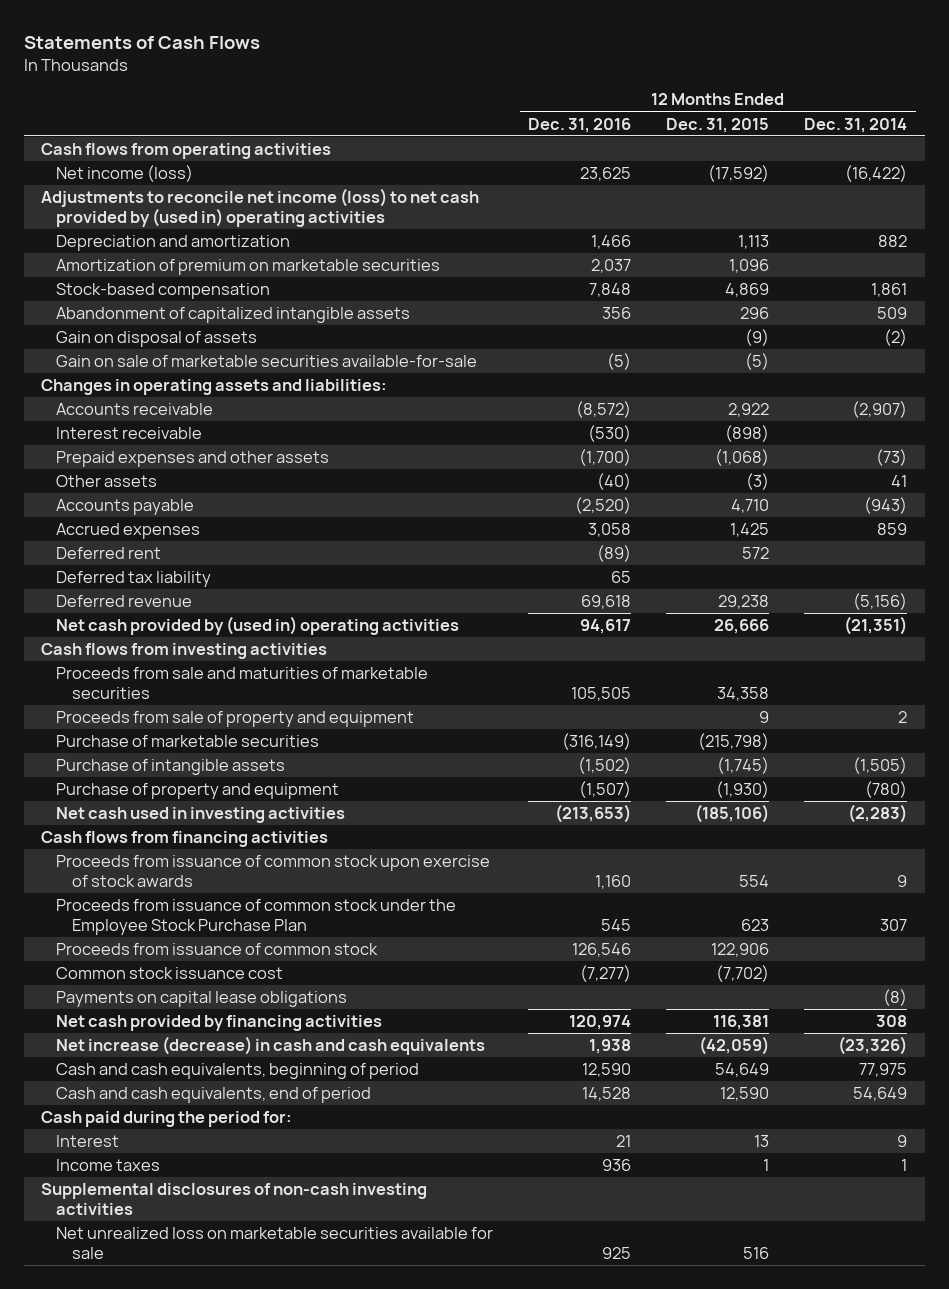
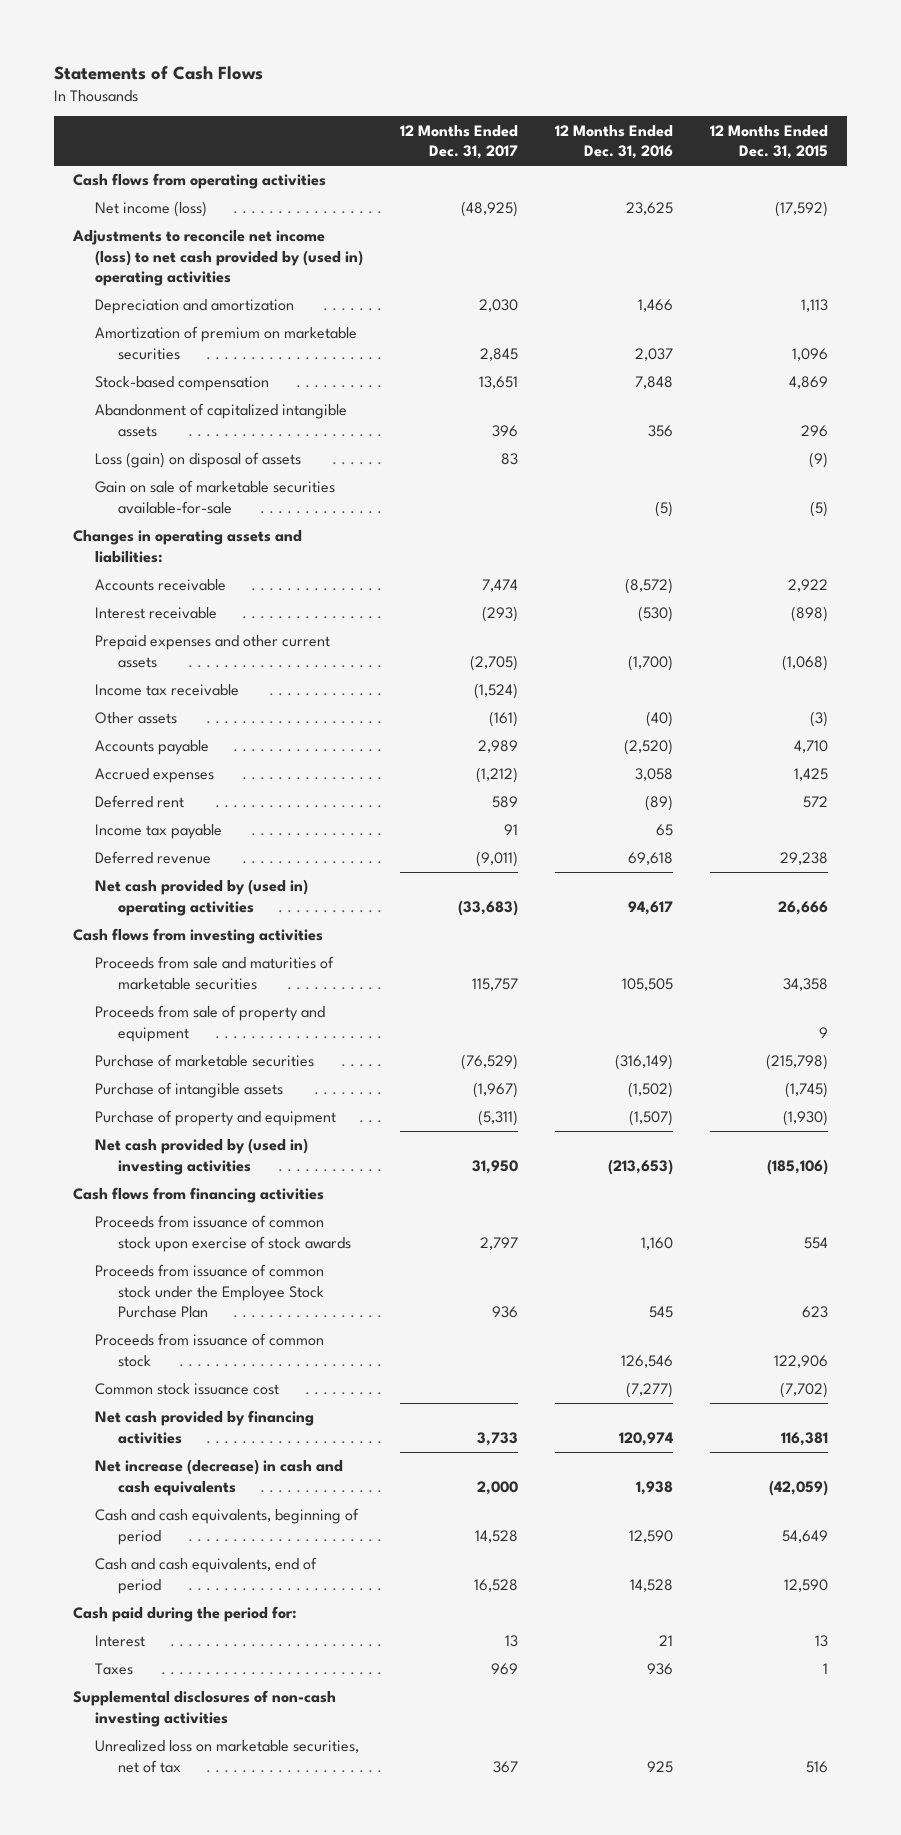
[804,117,908,133] Dec. 31, 2014 -> none
none -> [400,124,519,160] 12 Months Ended Dec. 31, 2017
[56,330,258,347] Gain on disposal of assets -> [95,452,302,469] Loss (gain) on disposal of assets
[56,450,330,467] Prepaid expenses and other assets -> [95,635,331,668] Prepaid expenses and other current assets
none -> [95,684,240,697] Income tax receivable
[56,570,212,587] Deferred tax liability -> none
none -> [95,824,223,840] Income tax payable
[56,806,346,823] Net cash used in investing activities -> [95,1138,309,1175] Net cash provided by (used in) investing activities
[56,990,348,1007] Payments on capital lease obligations -> none
[56,1158,161,1171] Income taxes -> [95,1663,134,1676] Taxes
[56,1226,494,1259] Net unrealized loss on marketable securities available for sale -> [95,1740,360,1773] Unrealized loss on marketable securities, net of tax

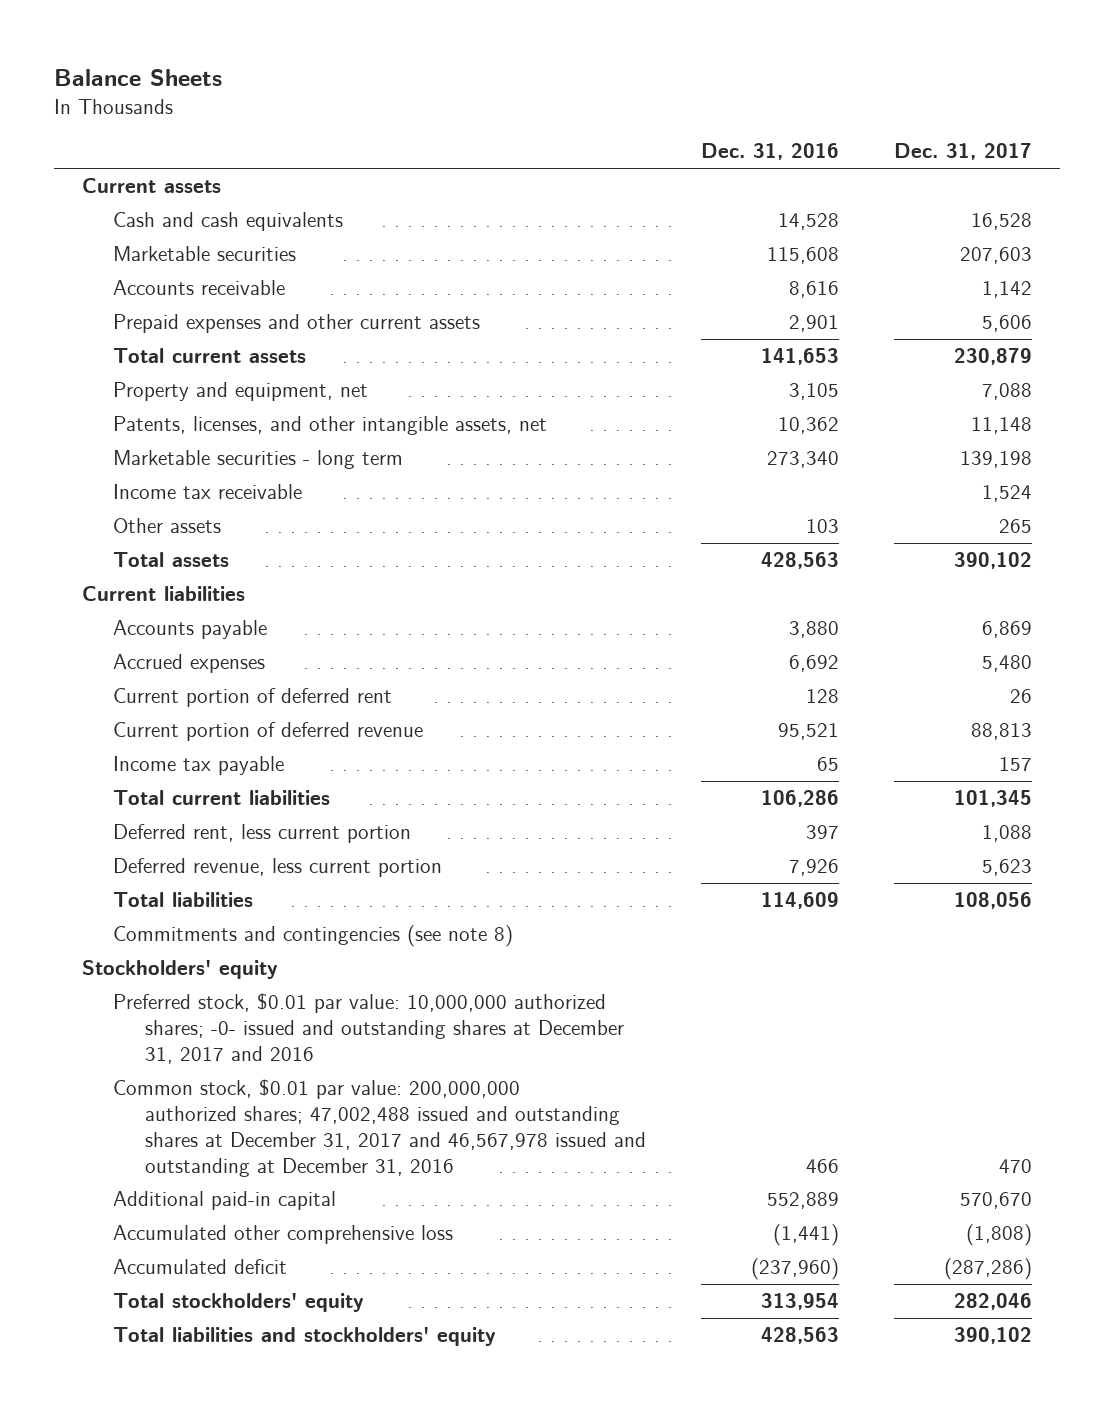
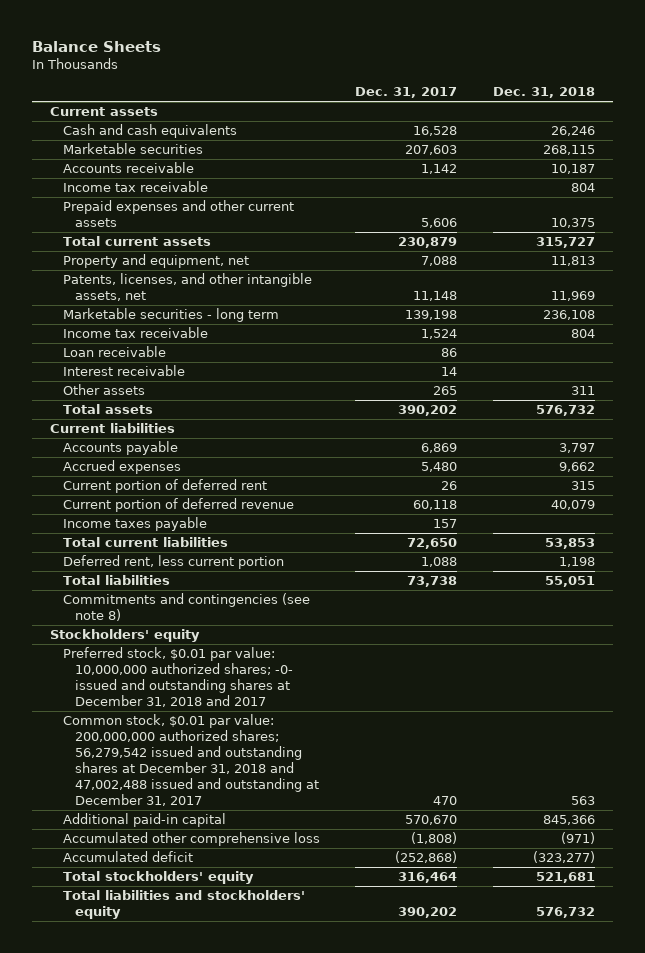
[701,143,840,161] Dec. 31, 2016 -> none
none -> [492,87,595,99] Dec. 31, 2018
none -> [62,181,208,193] Income tax receivable
none -> [62,346,166,358] Loan receivable
none -> [62,365,185,377] Interest receivable
[954,552,1033,570] 390,102 -> [398,405,458,417] 390,202
[971,723,1033,741] 88,813 -> [413,500,458,511] 60,118
[113,756,285,776] Income tax payable -> [62,517,207,532] Income taxes payable
[954,790,1033,808] 101,345 -> [407,538,458,550] 72,650
[113,858,443,878] Deferred revenue, less current portion -> none
[954,892,1033,910] 108,056 -> [407,576,458,588] 73,738
[113,993,624,1064] Preferred stock, $0.01 par value: 10,000,000 authorized shares; -0- issued and outstanding shares at December 31, 2017 and 2016 -> [62,647,294,708] Preferred stock, $0.01 par value: 10,000,000 authorized shares; -0- issued and outstanding shares at December 31, 2018 and 2017
[113,1079,646,1177] Common stock, $0.01 par value: 200,000,000 authorized shares; 47,002,488 issued and outstanding shares at December 31, 2017 and 46,567,978 issued and outstanding at December 31, 2016 -> [62,714,320,807] Common stock, $0.01 par value: 200,000,000 authorized shares; 56,279,542 issued and outstanding shares at December 31, 2018 and 47,002,488 issued and outstanding at December 31, 2017
[944,1258,1033,1281] (287,286) -> [395,851,458,864] (252,868)
[954,1293,1033,1311] 282,046 -> [398,872,458,884] 316,464
[954,1327,1033,1345] 390,102 -> [398,907,458,919] 390,202

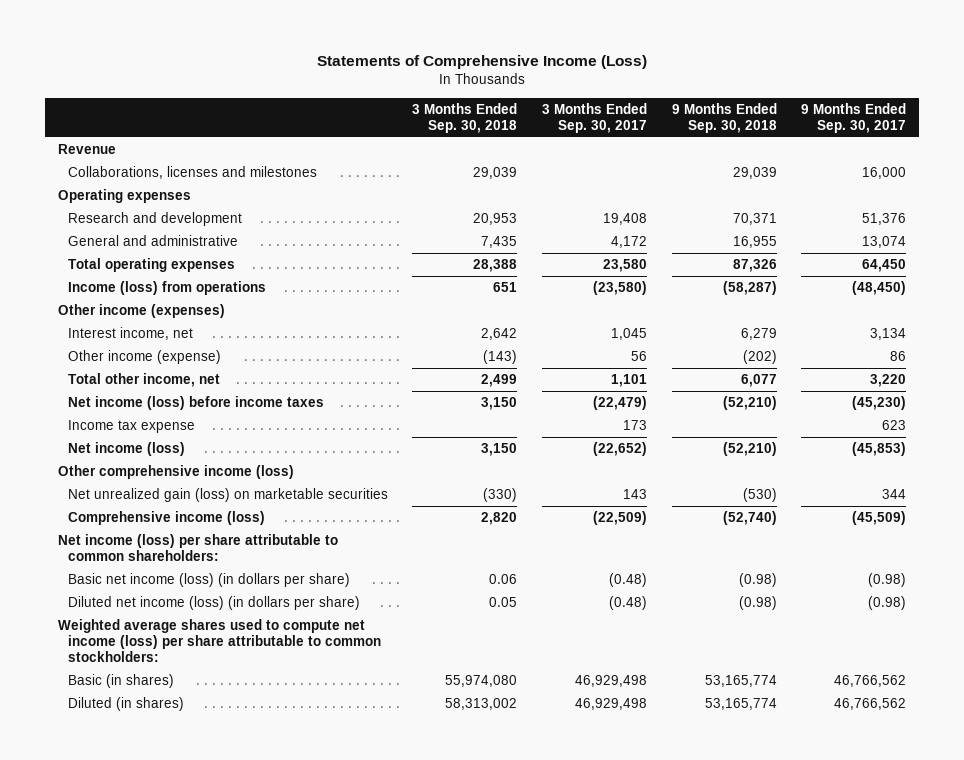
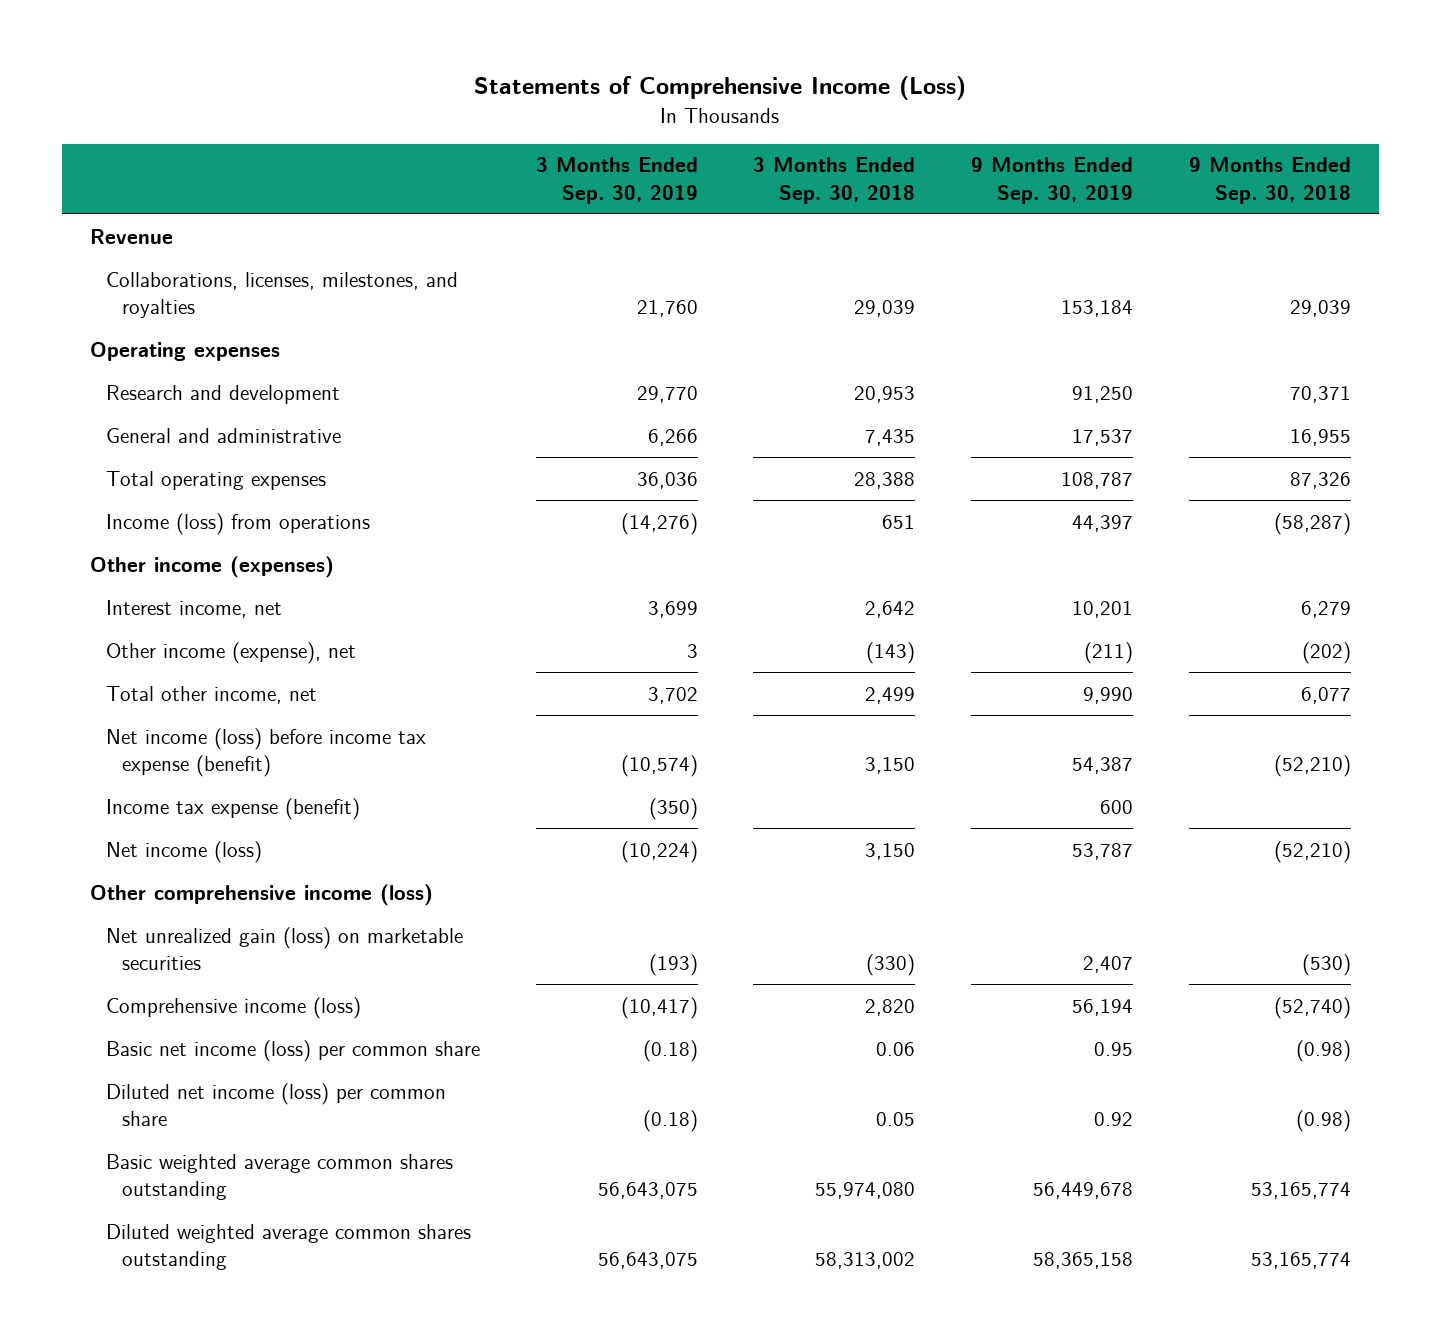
[541,102,647,134] 3 Months Ended Sep. 30, 2017 -> none
[801,102,907,134] 9 Months Ended Sep. 30, 2017 -> none
none -> [535,157,698,204] 3 Months Ended Sep. 30, 2019
none -> [971,157,1134,204] 9 Months Ended Sep. 30, 2019
[67,166,317,180] Collaborations, licenses and milestones -> [105,271,458,318] Collaborations, licenses, milestones, and royalties
[67,350,221,365] Other income (expense) -> [105,641,356,664] Other income (expense), net
[67,396,324,411] Net income (loss) before income taxes -> [105,727,426,777] Net income (loss) before income tax expense (benefit)
[67,420,195,434] Income tax expense -> [105,797,360,820] Income tax expense (benefit)
[57,534,338,562] Net income (loss) per share attributable to common shareholders: -> none
[57,619,381,663] Weighted average shares used to compute net income (loss) per share attributable to common stockholders: -> none
[67,573,350,588] Basic net income (loss) (in dollars per share) -> [105,1039,480,1062] Basic net income (loss) per common share
[67,596,360,611] Diluted net income (loss) (in dollars per share) -> [105,1082,446,1126] Diluted net income (loss) per common share
[67,674,174,689] Basic (in shares) -> [105,1153,453,1200] Basic weighted average common shares outstanding
[67,697,184,712] Diluted (in shares) -> [105,1223,471,1270] Diluted weighted average common shares outstanding

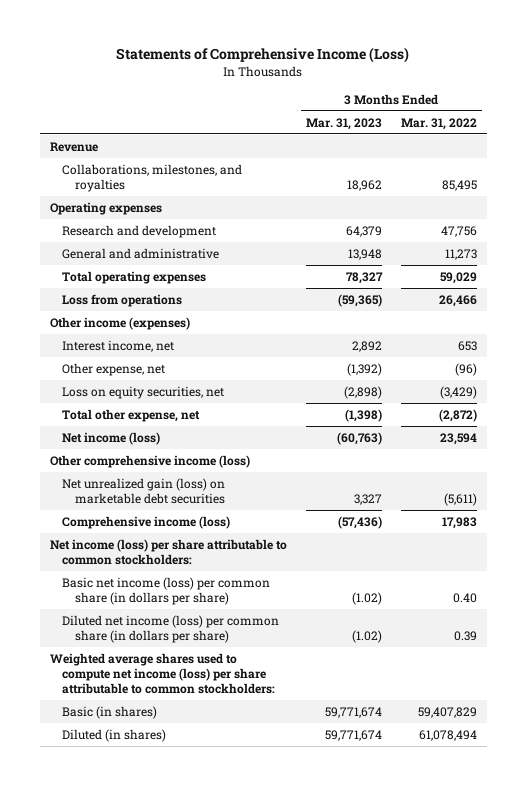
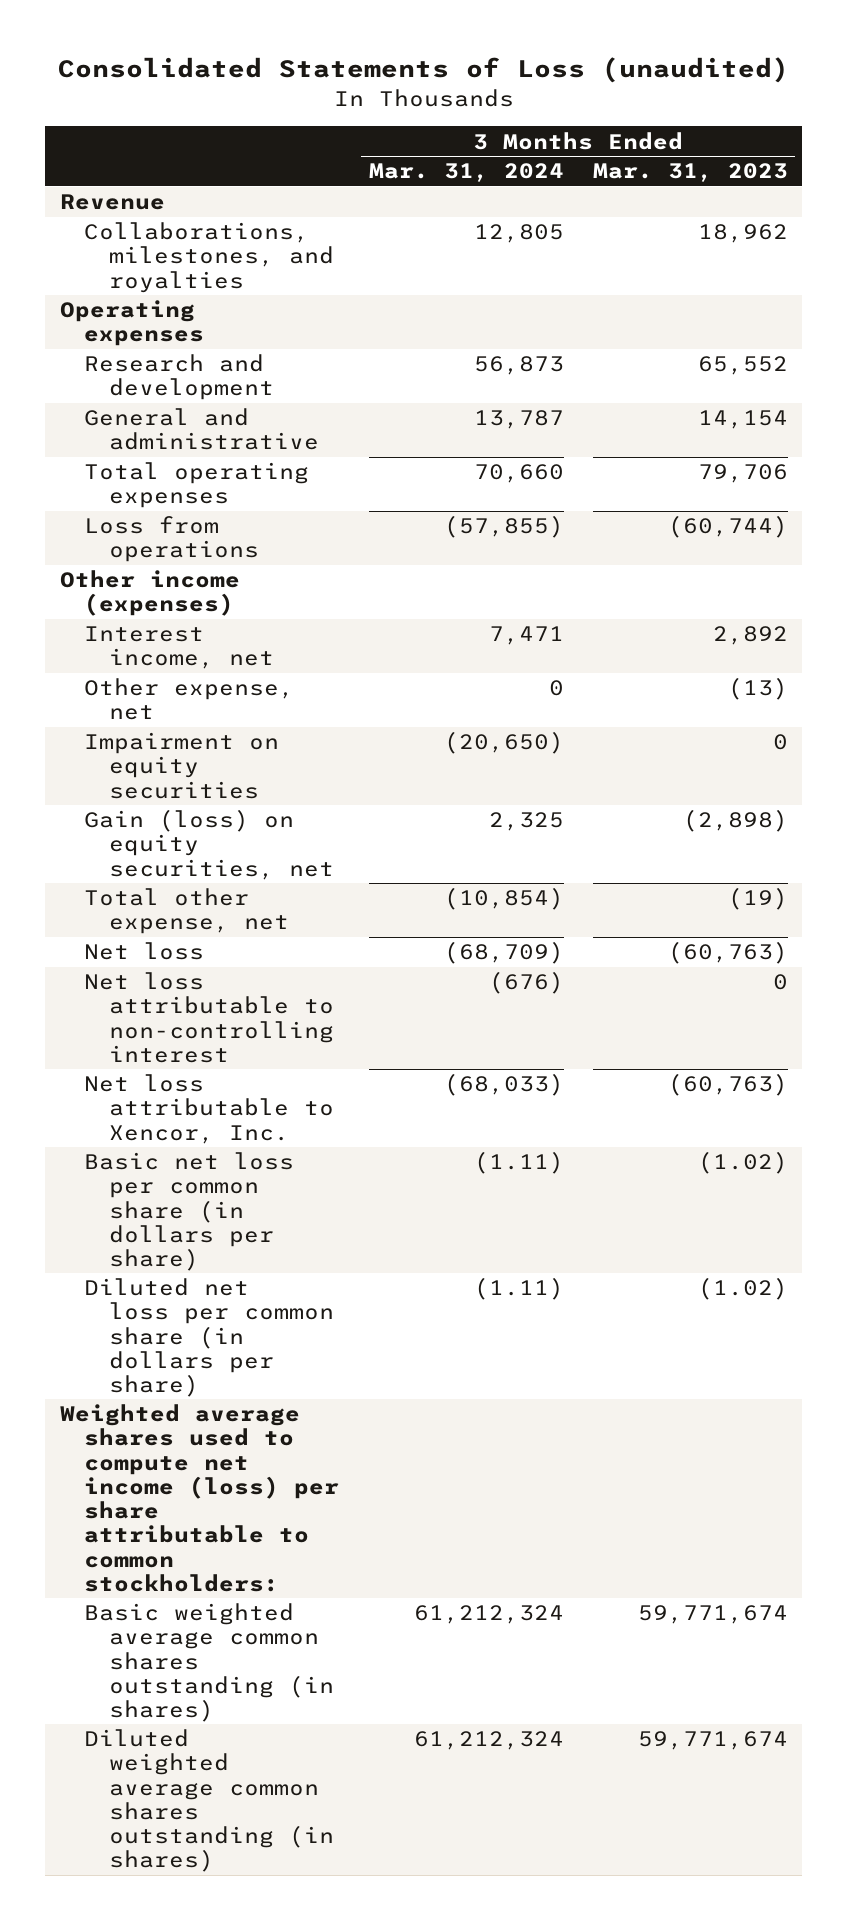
[116,47,410,64] Statements of Comprehensive Income (Loss) -> [57,57,789,84] Consolidated Statements of Loss (unaudited)
[400,117,477,130] Mar. 31, 2022 -> none
none -> [368,163,564,183] Mar. 31, 2024
[345,225,382,237] 64,379 -> [697,356,788,376] 65,552
[347,248,382,260] 13,948 -> [697,410,788,430] 14,154
[345,271,383,284] 78,327 -> [697,464,788,484] 79,706
[337,293,382,307] (59,365) -> [667,515,788,539] (60,744)
[49,454,250,468] Other comprehensive income (loss) -> none
[62,477,226,504] Net unrealized gain (loss) on marketable debt securities -> none
[62,515,231,529] Comprehensive income (loss) -> none
[49,538,287,565] Net income (loss) per share attributable to common stockholders: -> none
[346,362,382,376] (1,392) -> [727,677,788,701] (13)
none -> [84,732,280,799] Impairment on equity securities
[62,385,225,399] Loss on equity securities, net -> [84,809,335,880] Gain (loss) on equity securities, net
[344,408,382,422] (1,398) -> [727,887,788,911] (19)
none -> [84,942,205,961] Net loss
none -> [84,972,335,1063] Net loss attributable to non-controlling interest
[62,431,161,445] Net income (loss) -> [84,1074,335,1144] Net loss attributable to Xencor, Inc.
[62,576,271,605] Basic net income (loss) per common share (in dollars per share) -> [84,1152,295,1272] Basic net loss per common share (in dollars per share)
[62,614,280,643] Diluted net income (loss) per common share (in dollars per share) -> [84,1278,335,1398] Diluted net loss per common share (in dollars per share)
[62,705,158,719] Basic (in shares) -> [84,1603,335,1723] Basic weighted average common shares outstanding (in shares)
[62,728,167,742] Diluted (in shares) -> [84,1729,335,1873] Diluted weighted average common shares outstanding (in shares)

